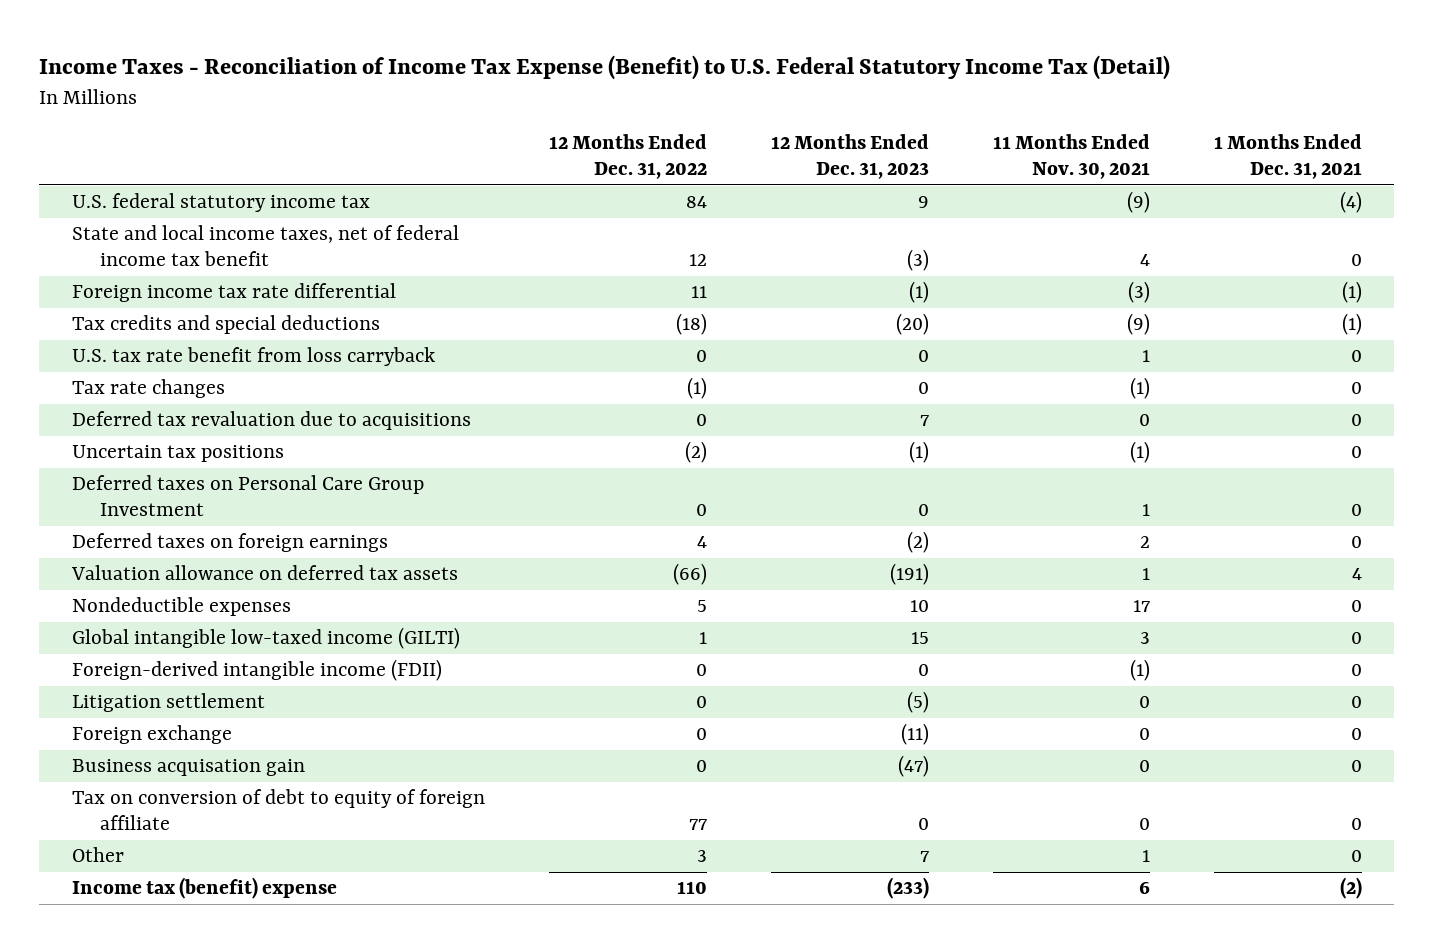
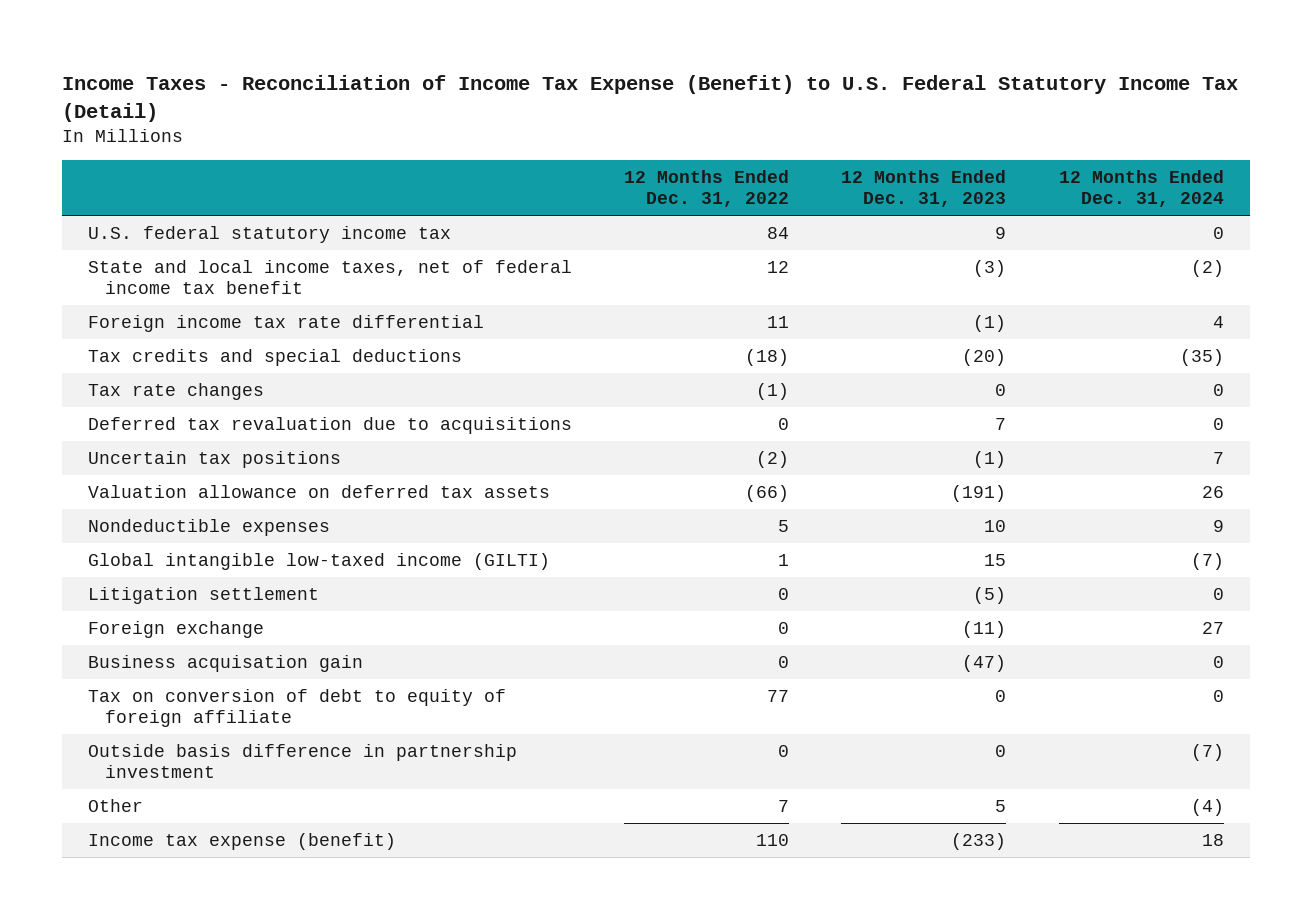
[993,134,1151,180] 11 Months Ended Nov. 30, 2021 -> none
[1214,134,1363,180] 1 Months Ended Dec. 31, 2021 -> none
none -> [1058,170,1224,208] 12 Months Ended Dec. 31, 2024
[71,347,435,367] U.S. tax rate benefit from loss carryback -> none
[71,475,424,517] Deferred taxes on Personal Care Group Investment -> none
[71,533,388,553] Deferred taxes on foreign earnings -> none
[71,659,442,682] Foreign-derived intangible income (FDII) -> none
none -> [88,744,518,778] Outside basis difference in partnership investment
[696,850,707,863] 3 -> [778,800,790,813] 7
[919,851,929,863] 7 -> [995,800,1007,813] 5
[71,877,337,900] Income tax (benefit) expense -> [88,833,397,851] Income tax expense (benefit)

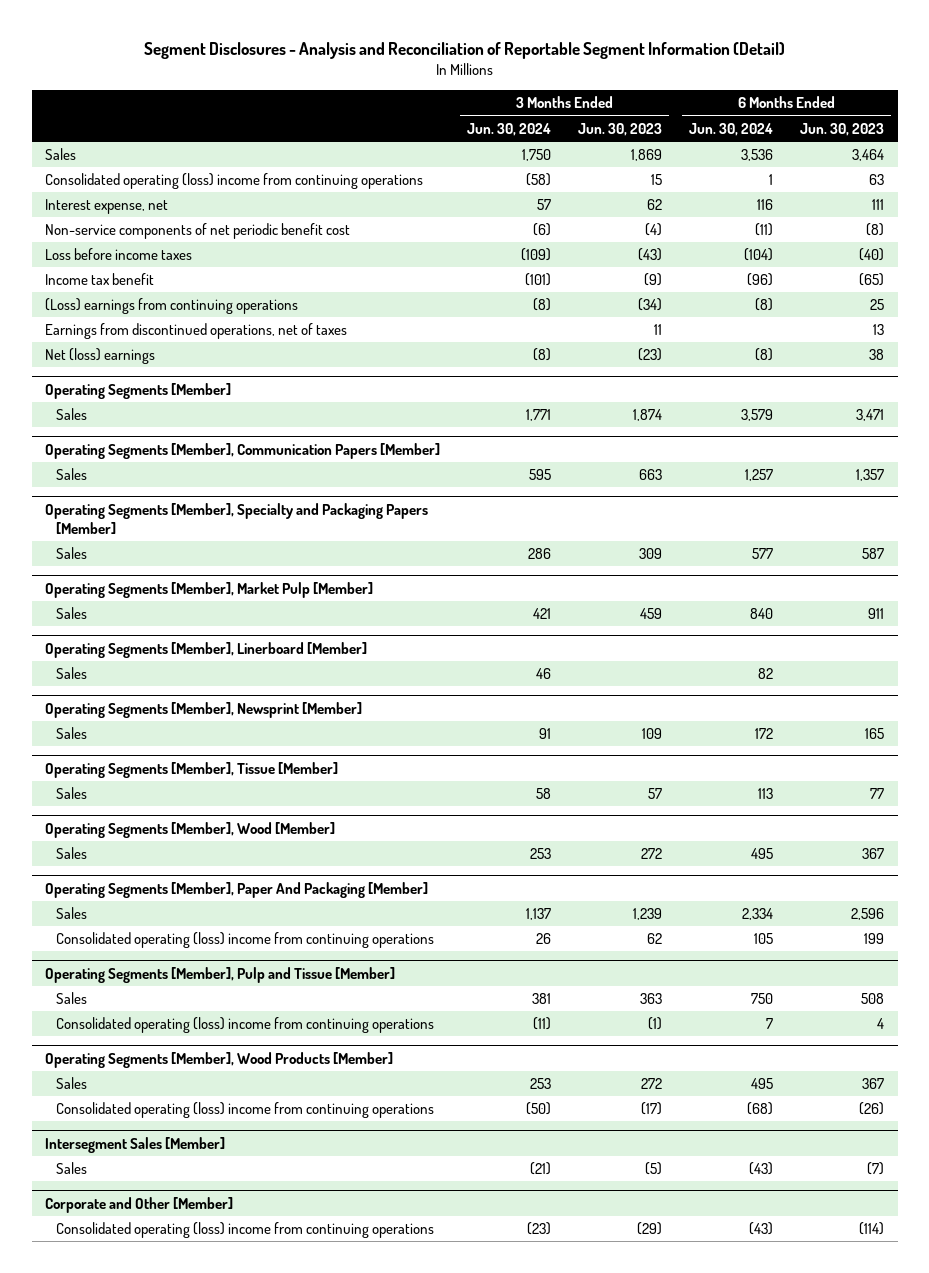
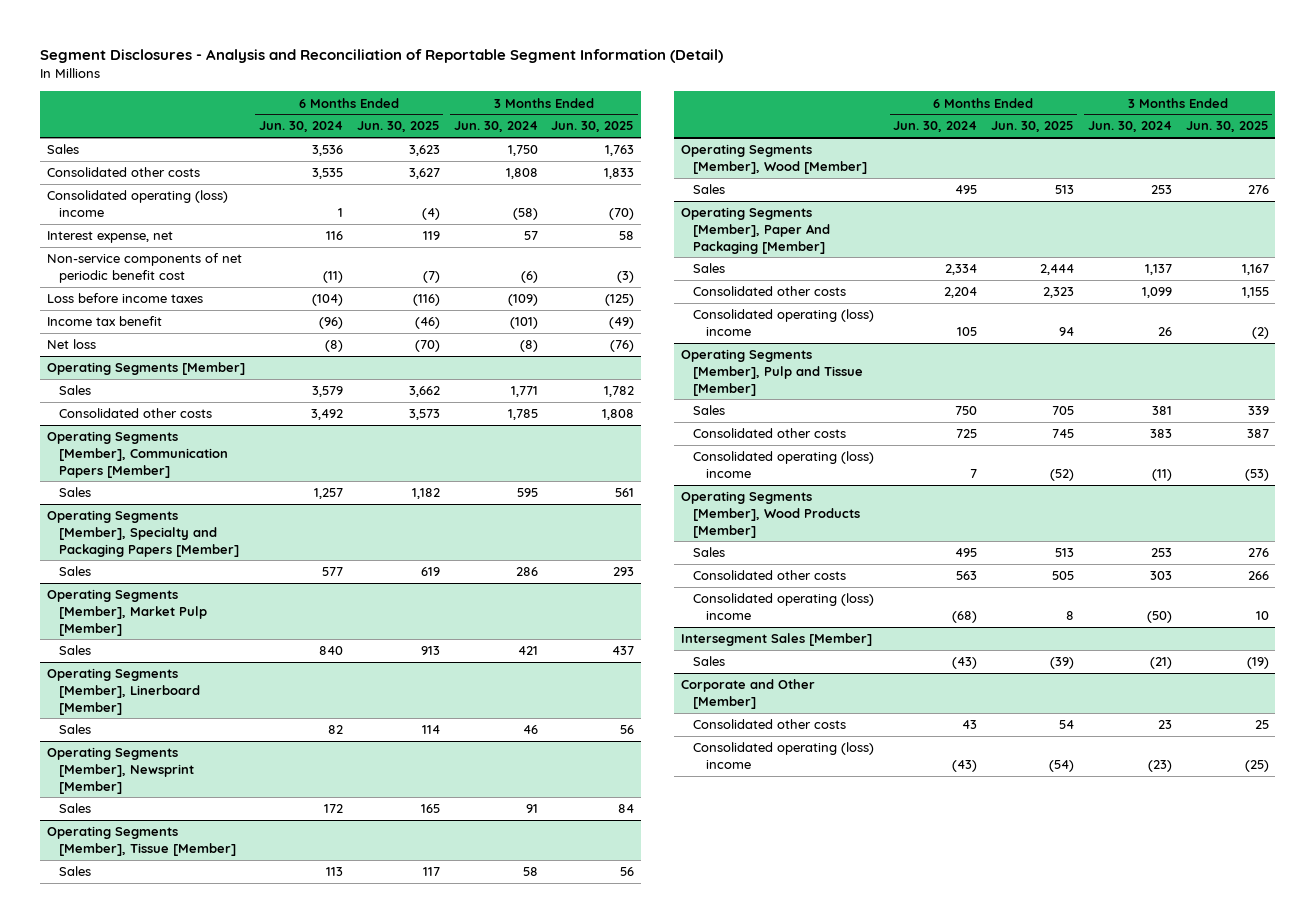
[578,122,663,136] Jun. 30, 2023 -> none
[800,122,885,136] Jun. 30, 2023 -> none
none -> [356,121,440,133] Jun. 30, 2025
none -> [551,121,635,133] Jun. 30, 2025
none -> [46,167,200,178] Consolidated other costs
[45,173,424,190] Consolidated operating (loss) income from continuing operations -> [46,190,228,217] Consolidated operating (loss) income
[45,298,299,315] (Loss) earnings from continuing operations -> none
[45,323,348,340] Earnings from discontinued operations, net of taxes -> none
[45,348,156,365] Net (loss) earnings -> [46,339,96,350] Net loss
none -> [59,408,213,419] Consolidated other costs
none -> [693,286,847,297] Consolidated other costs
[55,932,434,949] Consolidated operating (loss) income from continuing operations -> [693,309,875,336] Consolidated operating (loss) income
none -> [693,428,847,439] Consolidated other costs
[55,1017,434,1034] Consolidated operating (loss) income from continuing operations -> [693,451,875,478] Consolidated operating (loss) income
none -> [693,570,847,581] Consolidated other costs
[55,1102,434,1119] Consolidated operating (loss) income from continuing operations -> [693,593,875,620] Consolidated operating (loss) income
none -> [693,719,847,730] Consolidated other costs
[55,1222,434,1239] Consolidated operating (loss) income from continuing operations -> [693,742,875,769] Consolidated operating (loss) income

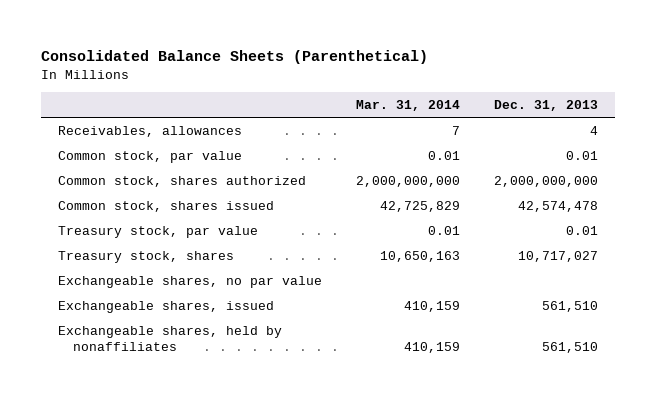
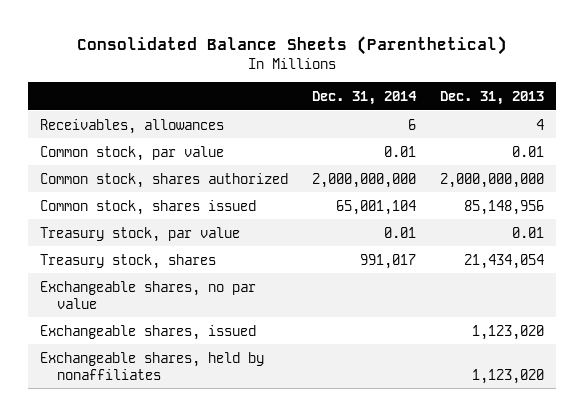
[356,100,461,112] Mar. 31, 2014 -> none
none -> [312,90,418,105] Dec. 31, 2014
[518,200,599,212] 42,574,478 -> [463,199,544,215] 85,148,956
[518,250,599,262] 10,717,027 -> [463,253,544,269] 21,434,054
[542,300,599,312] 561,510 -> [471,324,544,340] 1,123,020
[542,342,599,354] 561,510 -> [471,368,544,384] 1,123,020

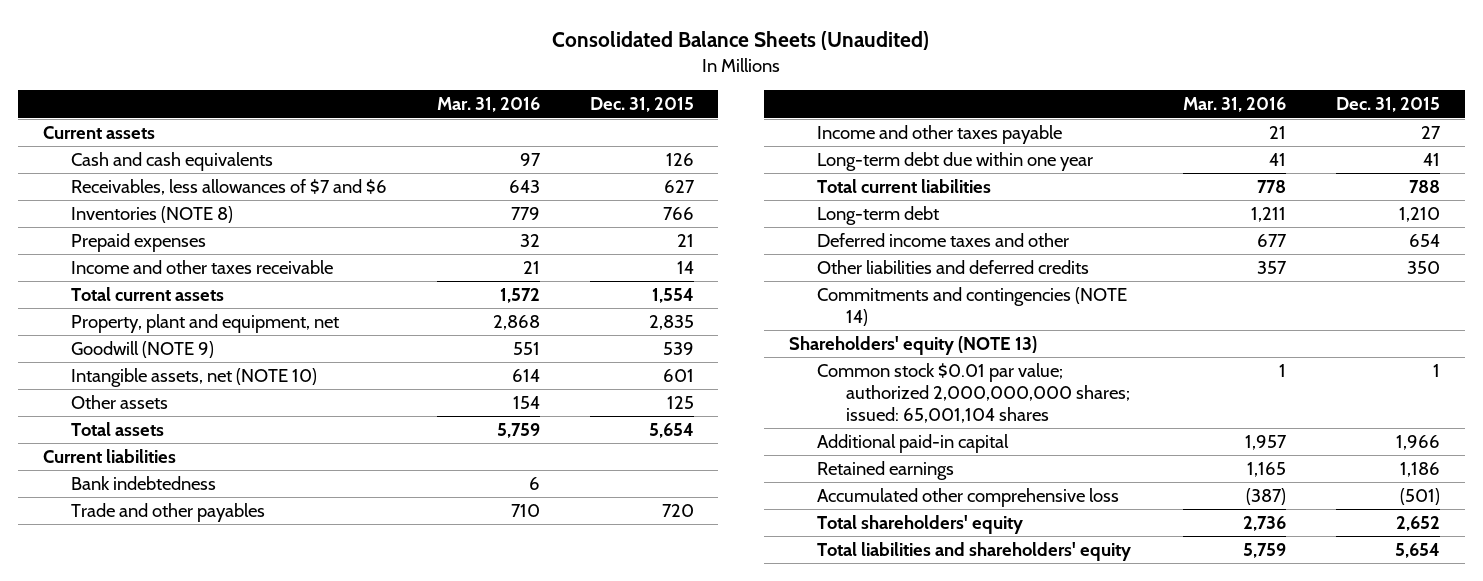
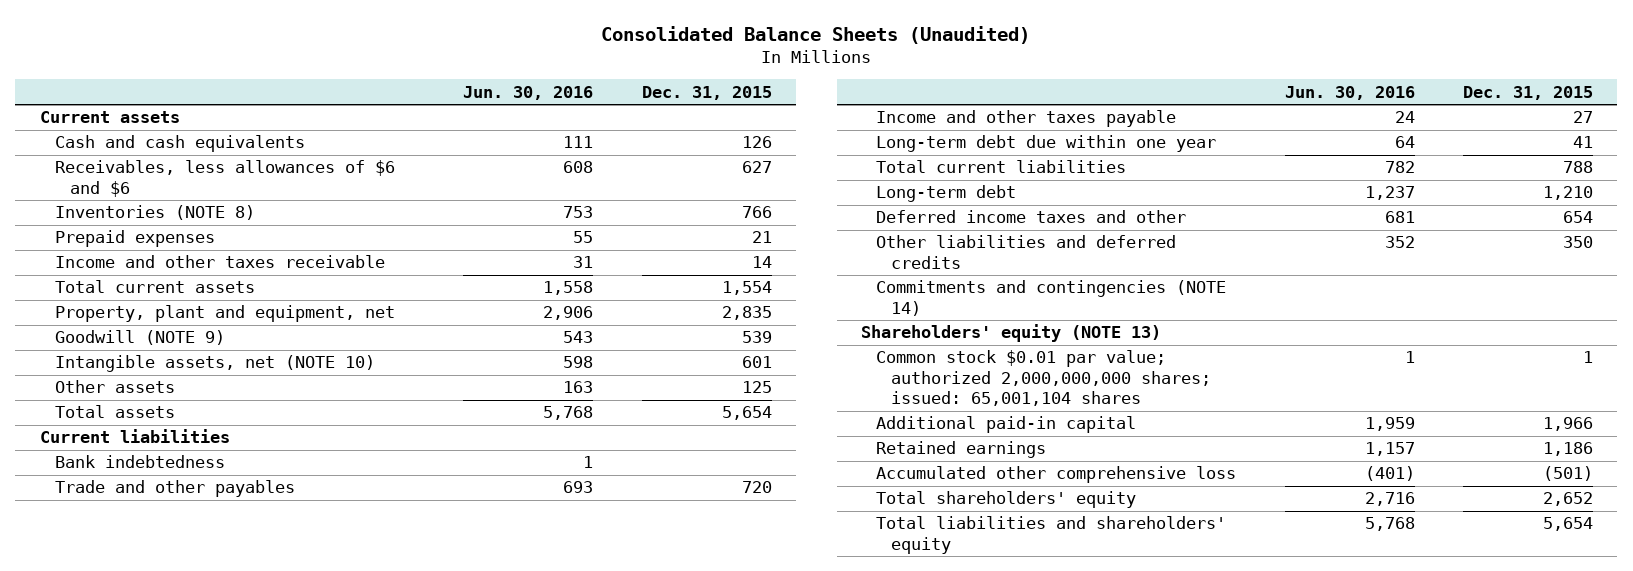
[436,97,540,113] Mar. 31, 2016 -> none
none -> [463,85,594,100] Jun. 30, 2016
[71,179,388,196] Receivables, less allowances of $7 and $6 -> [54,160,395,197] Receivables, less allowances of $6 and $6

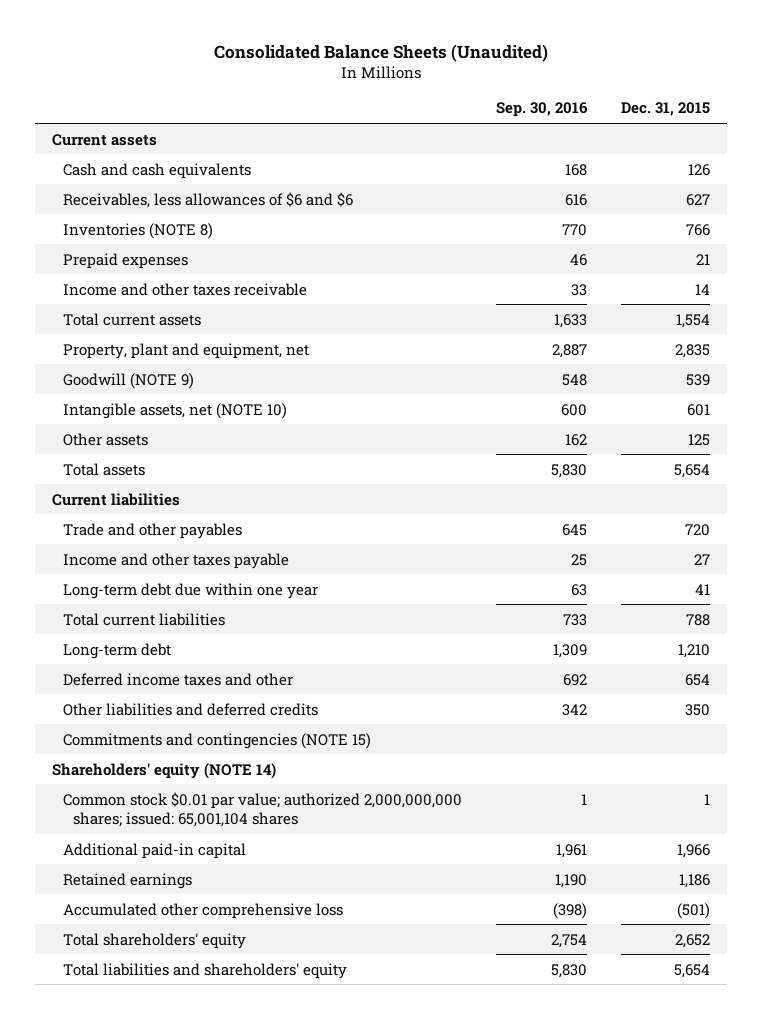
[463,85,594,100] Jun. 30, 2016 -> none
none -> [496,102,589,118] Sep. 30, 2016
[54,455,225,469] Bank indebtedness -> none
[876,280,1227,316] Commitments and contingencies (NOTE 14) -> [62,732,371,749] Commitments and contingencies (NOTE 15)
[861,324,1162,343] Shareholders' equity (NOTE 13) -> [52,762,277,779] Shareholders' equity (NOTE 14)

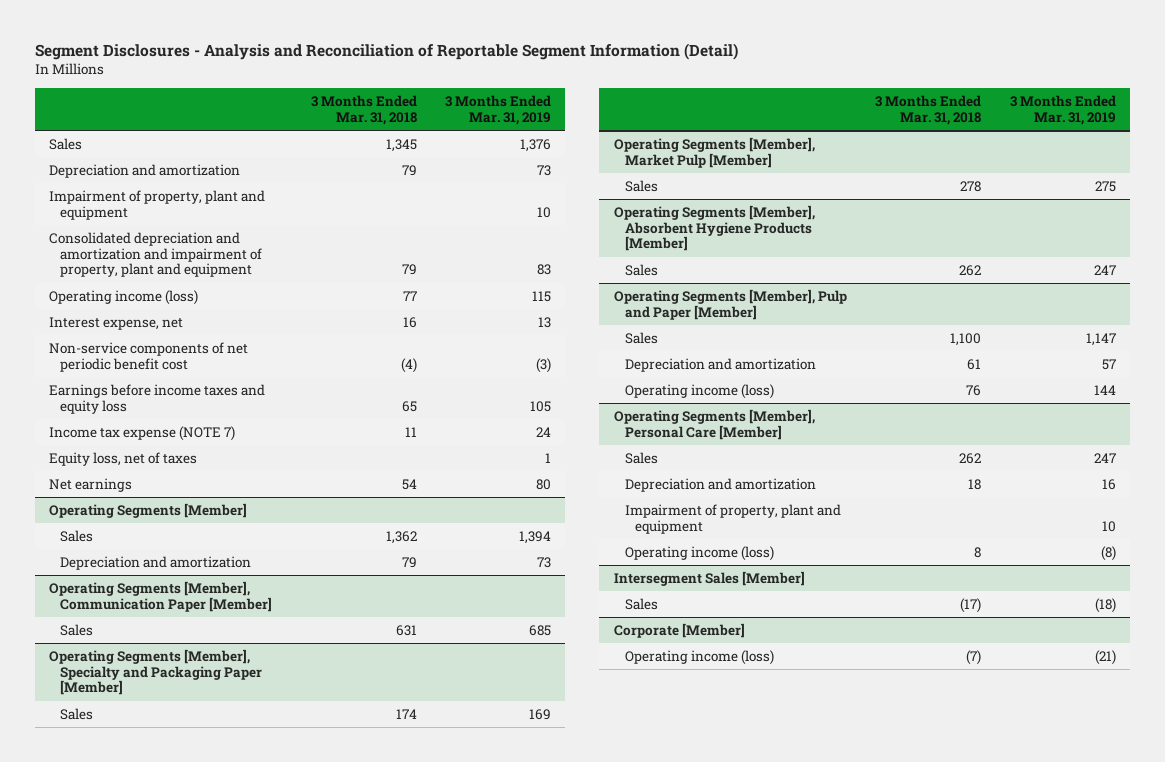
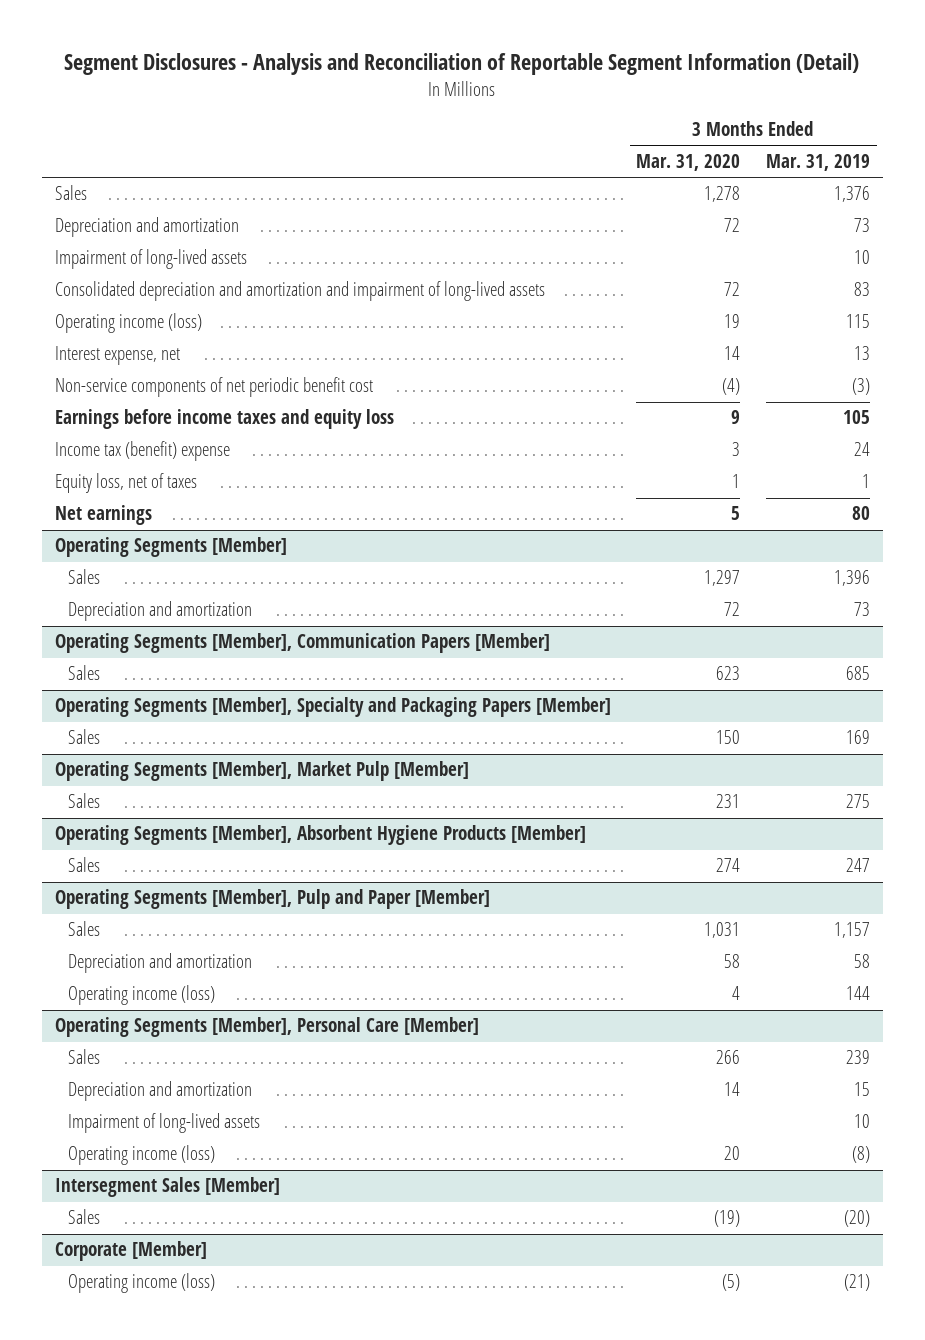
[310,95,417,125] 3 Months Ended Mar. 31, 2018 -> none
none -> [636,154,741,172] Mar. 31, 2020
[49,190,266,220] Impairment of property, plant and equipment -> [54,249,247,270] Impairment of long-lived assets
[49,232,262,278] Consolidated depreciation and amortization and impairment of property, plant and equipment -> [54,281,545,302] Consolidated depreciation and amortization and impairment of long-lived assets
[49,426,236,442] Income tax expense (NOTE 7) -> [54,441,230,462] Income tax (benefit) expense
[519,531,552,545] 1,394 -> [834,570,871,587] 1,396
[49,581,272,612] Operating Segments [Member], Communication Paper [Member] -> [54,633,550,654] Operating Segments [Member], Communication Papers [Member]
[49,649,262,696] Operating Segments [Member], Specialty and Packaging Paper [Member] -> [54,697,611,718] Operating Segments [Member], Specialty and Packaging Papers [Member]
[1085,333,1116,347] 1,147 -> [834,922,871,939] 1,157
[1101,359,1116,371] 57 -> [854,954,871,969] 58
[1093,453,1116,464] 247 -> [846,1050,871,1065] 239
[1101,479,1116,491] 16 -> [854,1082,871,1097] 15
[624,504,841,534] Impairment of property, plant and equipment -> [67,1113,260,1134] Impairment of long-lived assets
[1094,598,1116,614] (18) -> [844,1210,871,1228] (20)

